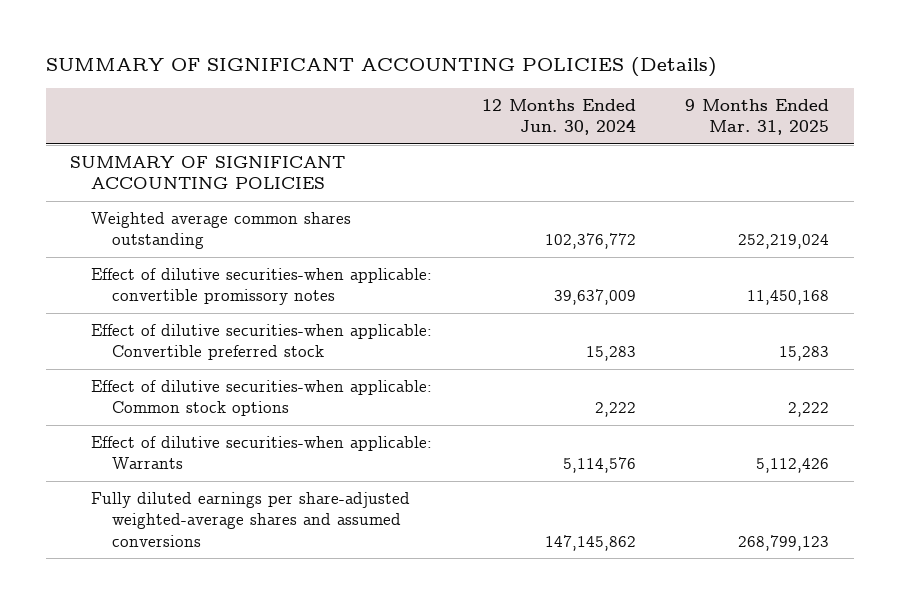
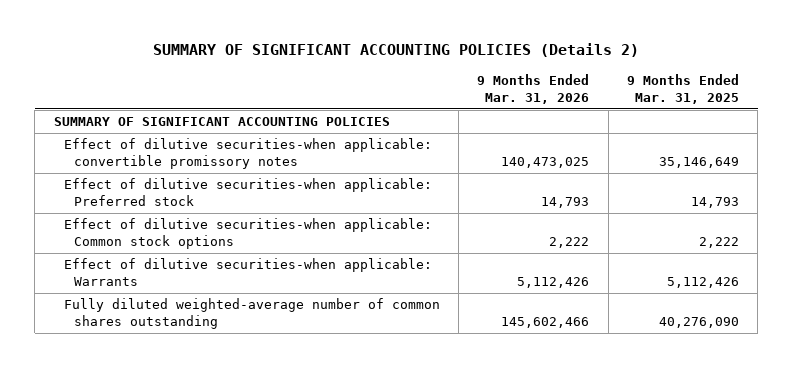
[45,57,717,78] SUMMARY OF SIGNIFICANT ACCOUNTING POLICIES (Details) -> [153,43,640,58] SUMMARY OF SIGNIFICANT ACCOUNTING POLICIES (Details 2)
[481,98,636,136] 12 Months Ended Jun. 30, 2024 -> none
none -> [477,73,590,104] 9 Months Ended Mar. 31, 2026
[91,211,352,250] Weighted average common shares outstanding -> none
[747,290,830,306] 11,450,168 -> [659,157,740,169] 35,146,649
[91,323,433,361] Effect of dilutive securities-when applicable: Convertible preferred stock -> [63,178,432,207] Effect of dilutive securities-when applicable: Preferred stock
[779,346,830,362] 15,283 -> [691,197,740,209] 14,793
[91,491,411,548] Fully diluted earnings per share-adjusted weighted-average shares and assumed conversions -> [63,298,440,330] Fully diluted weighted-average number of common shares outstanding
[738,535,830,552] 268,799,123 -> [659,317,740,329] 40,276,090

